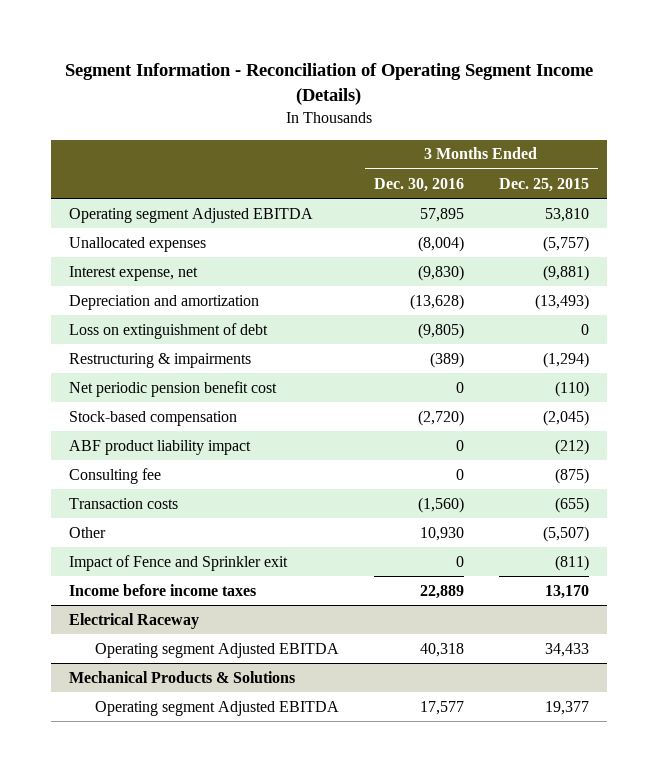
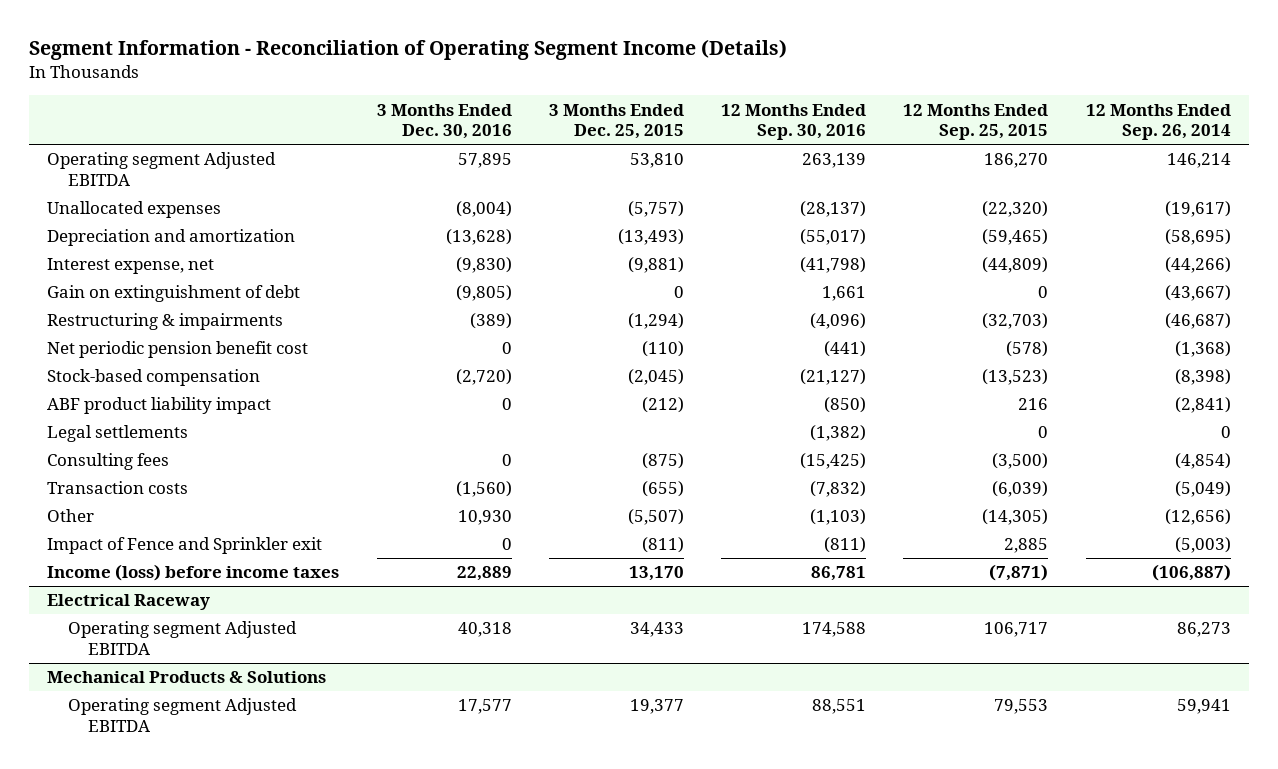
none -> [721,103,867,141] 12 Months Ended Sep. 30, 2016
none -> [903,103,1049,141] 12 Months Ended Sep. 25, 2015
none -> [1085,103,1231,141] 12 Months Ended Sep. 26, 2014
[68,265,198,281] Interest expense, net -> [47,258,215,275] Interest expense, net
[68,322,268,339] Loss on extinguishment of debt -> [47,285,301,303] Gain on extinguishment of debt
none -> [47,425,189,443] Legal settlements
[68,467,161,484] Consulting fee -> [47,453,170,471] Consulting fees
[68,583,256,596] Income before income taxes -> [47,564,340,582] Income (loss) before income taxes

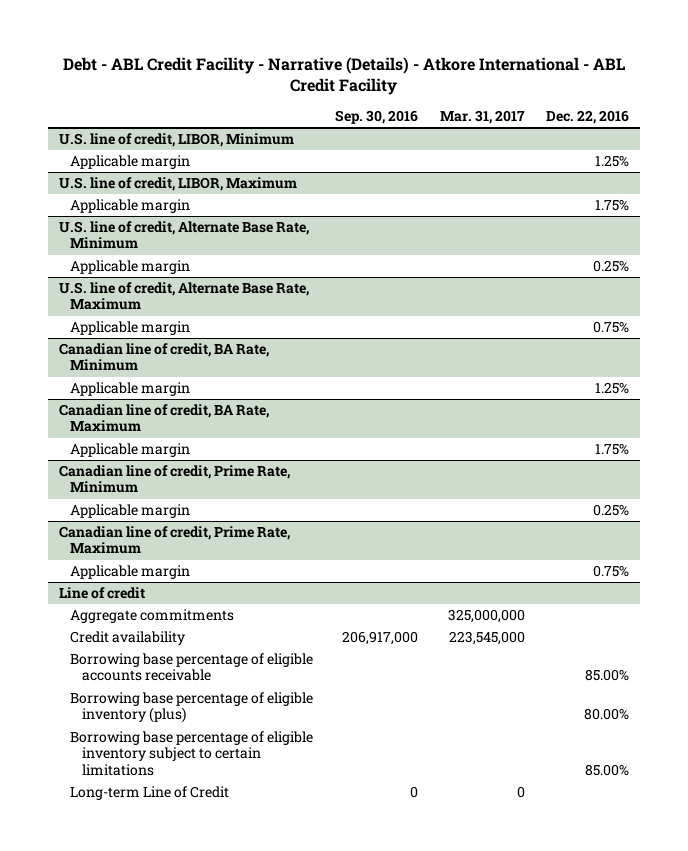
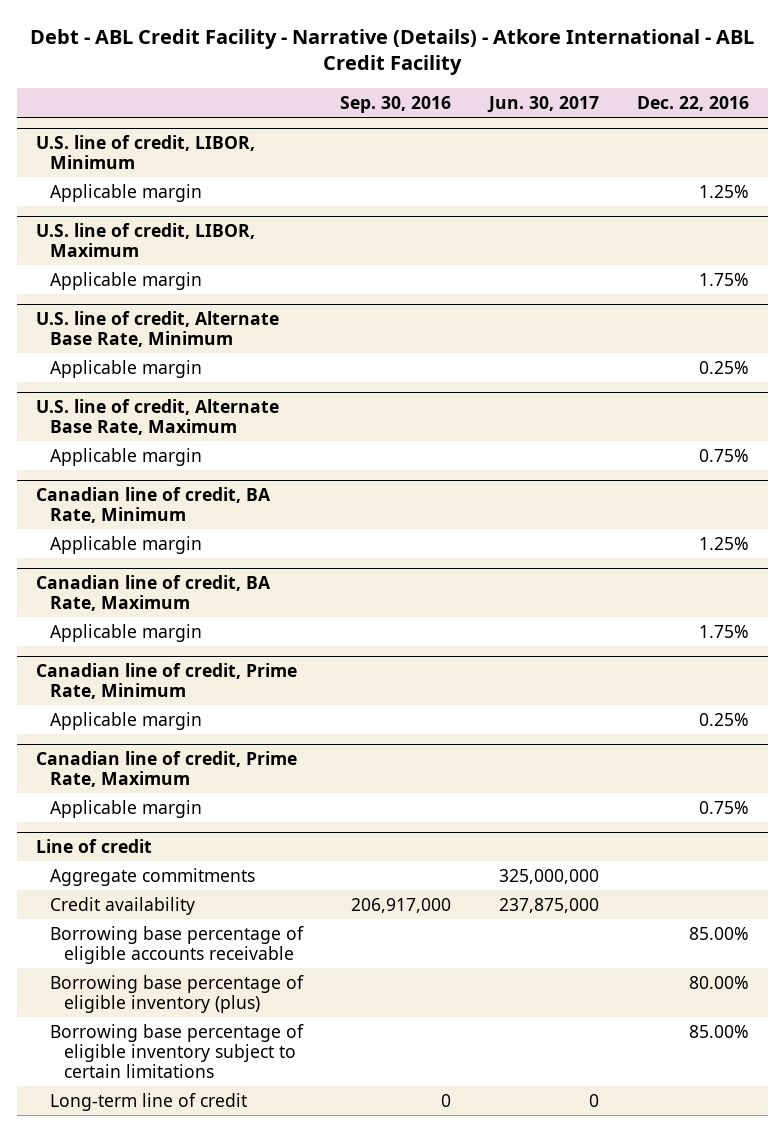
[439,110,525,125] Mar. 31, 2017 -> none
none -> [487,95,600,113] Jun. 30, 2017
[70,786,230,801] Long-term Line of Credit -> [49,1092,247,1111] Long-term line of credit

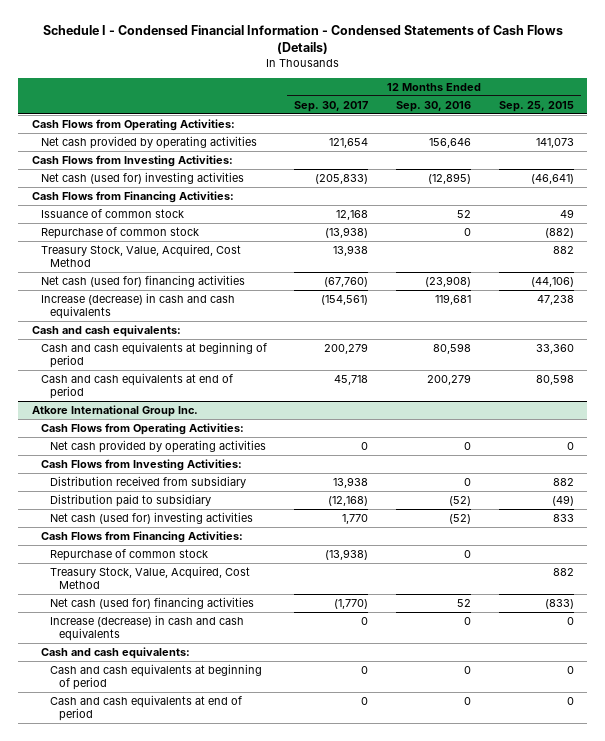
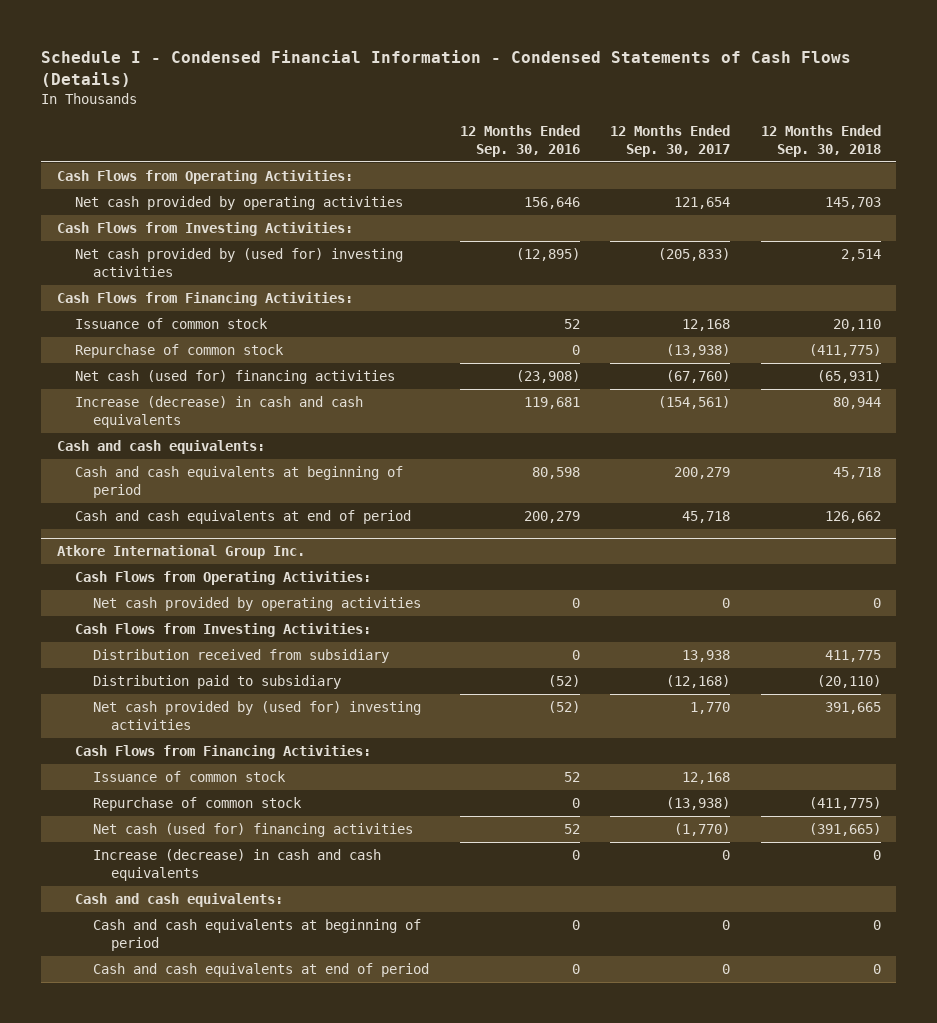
[498,100,574,112] Sep. 25, 2015 -> none
none -> [760,125,881,158] 12 Months Ended Sep. 30, 2018
[40,171,244,184] Net cash (used for) investing activities -> [74,247,403,277] Net cash provided by (used for) investing activities
[40,243,241,268] Treasury Stock, Value, Acquired, Cost Method -> none
[49,511,253,524] Net cash (used for) investing activities -> [93,700,422,730] Net cash provided by (used for) investing activities
none -> [93,770,287,782] Issuance of common stock
[49,565,250,590] Treasury Stock, Value, Acquired, Cost Method -> none

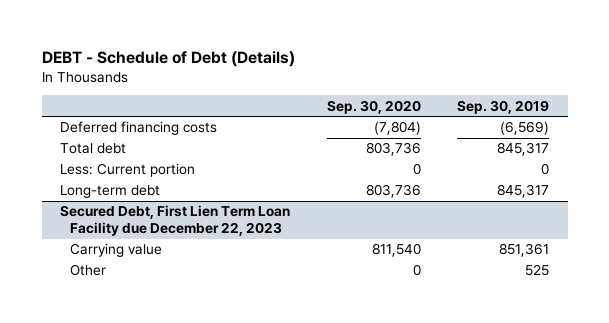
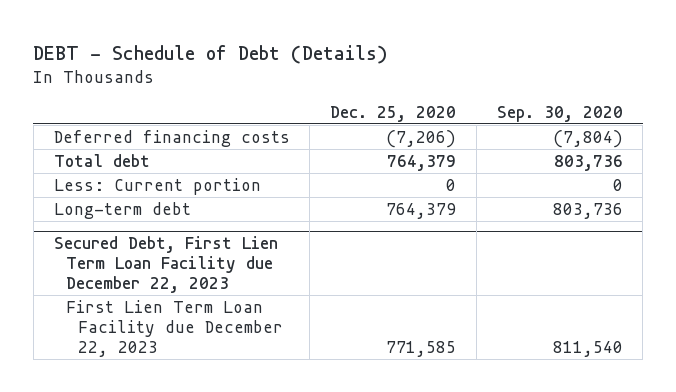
[457,99,550,114] Sep. 30, 2019 -> none
none -> [330,105,457,122] Dec. 25, 2020
[70,264,107,277] Other -> none
[70,243,163,258] Carrying value -> [65,299,284,357] First Lien Term Loan Facility due December 22, 2023

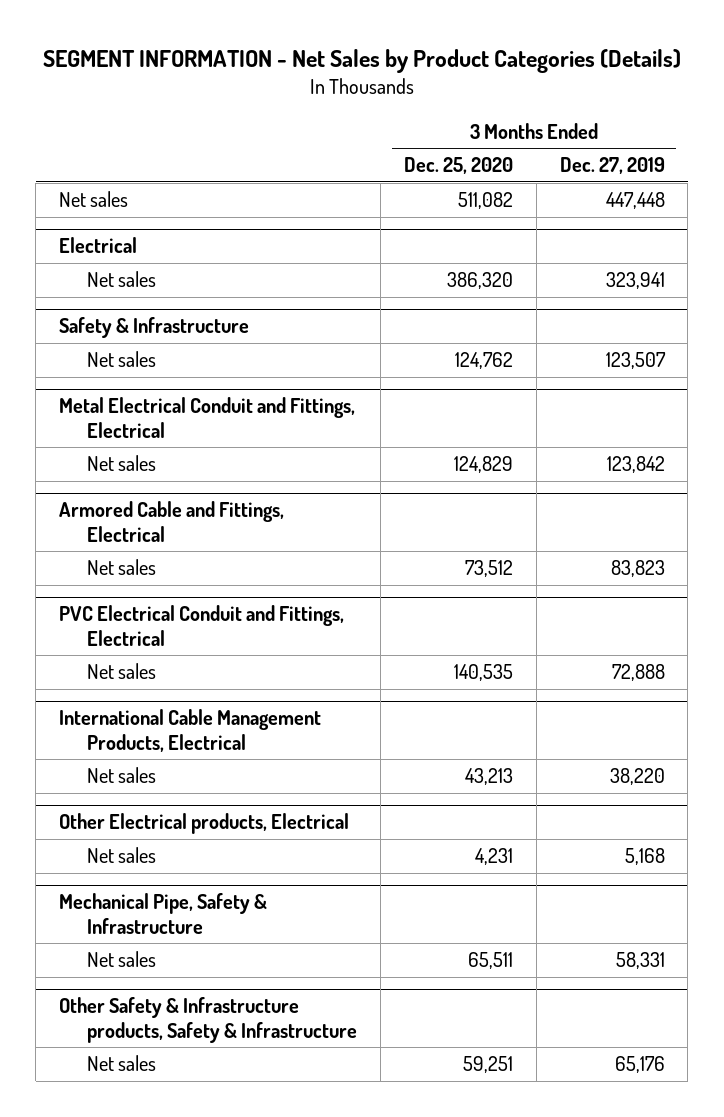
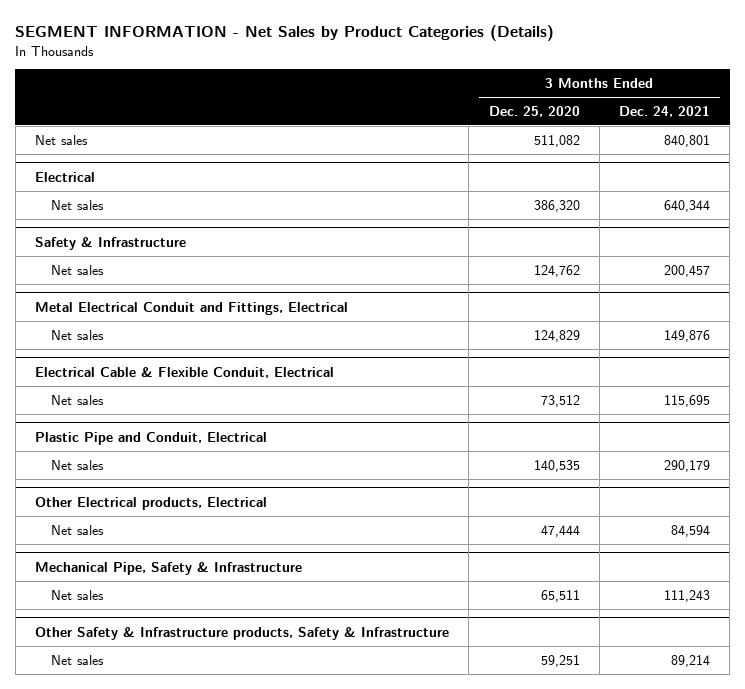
[559,157,665,175] Dec. 27, 2019 -> none
none -> [618,105,710,117] Dec. 24, 2021
[59,501,285,542] Armored Cable and Fittings, Electrical -> none
none -> [35,366,335,378] Electrical Cable & Flexible Conduit, Electrical
[59,605,345,646] PVC Electrical Conduit and Fittings, Electrical -> none
none -> [35,431,268,445] Plastic Pipe and Conduit, Electrical
[59,709,322,752] International Cable Management Products, Electrical -> none
[87,767,157,784] Net sales -> none
[474,848,513,866] 4,231 -> [540,524,580,537] 47,444

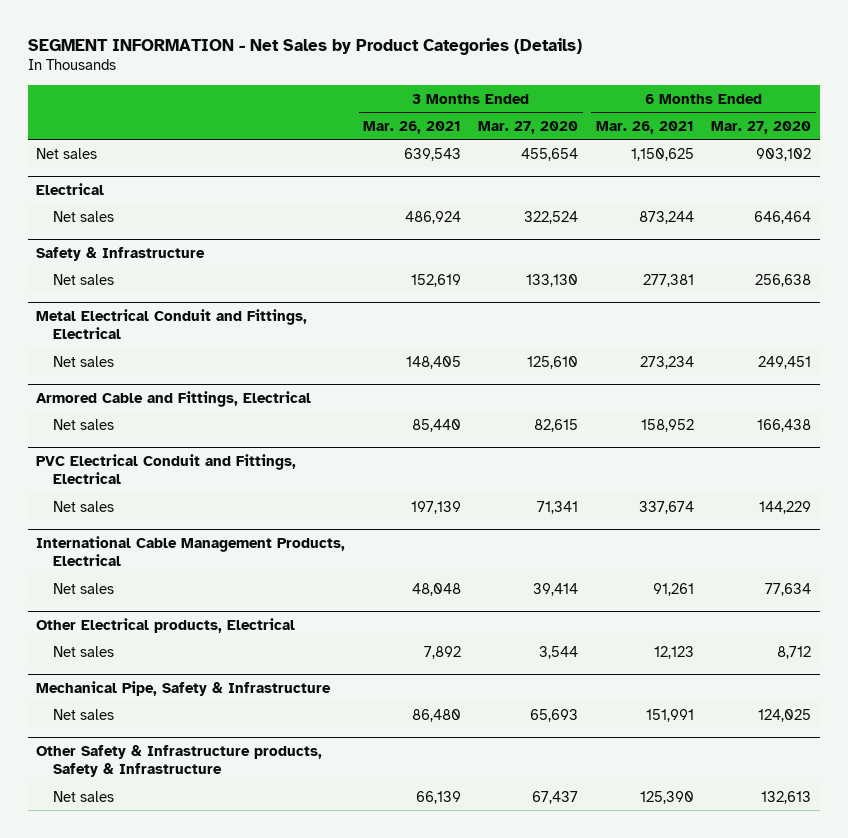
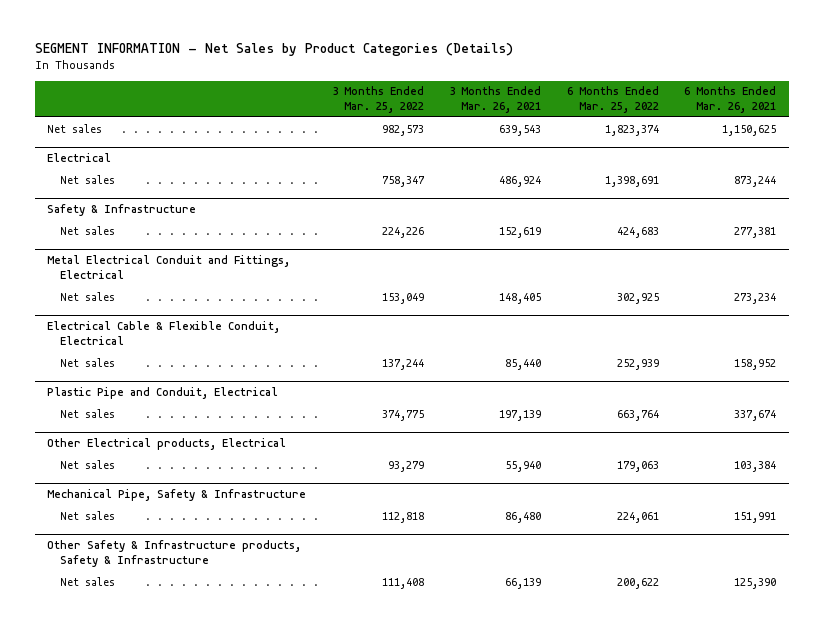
[478,120,579,134] Mar. 27, 2020 -> none
[711,120,812,134] Mar. 27, 2020 -> none
none -> [331,86,424,114] 3 Months Ended Mar. 25, 2022
none -> [566,86,659,114] 6 Months Ended Mar. 25, 2022
[36,390,312,407] Armored Cable and Fittings, Electrical -> none
none -> [47,321,281,345] Electrical Cable & Flexible Conduit, Electrical
[36,453,297,485] PVC Electrical Conduit and Fittings, Electrical -> none
none -> [47,387,279,400] Plastic Pipe and Conduit, Electrical
[36,535,346,567] International Cable Management Products, Electrical -> none
[53,582,115,594] Net sales -> none
[423,645,461,659] 7,892 -> [505,460,542,472] 55,940
[653,645,694,659] 12,123 -> [734,460,777,472] 103,384

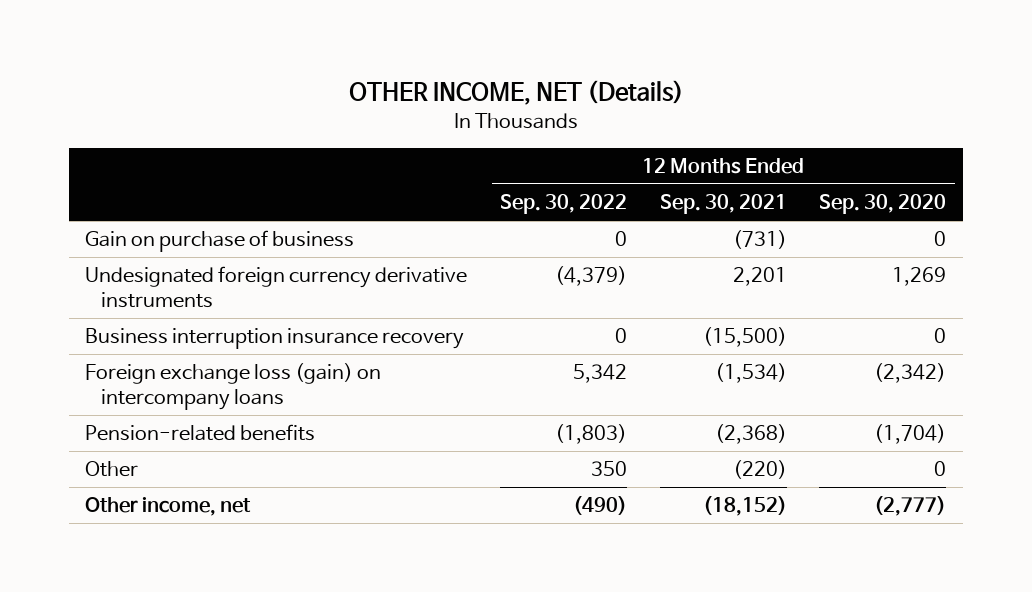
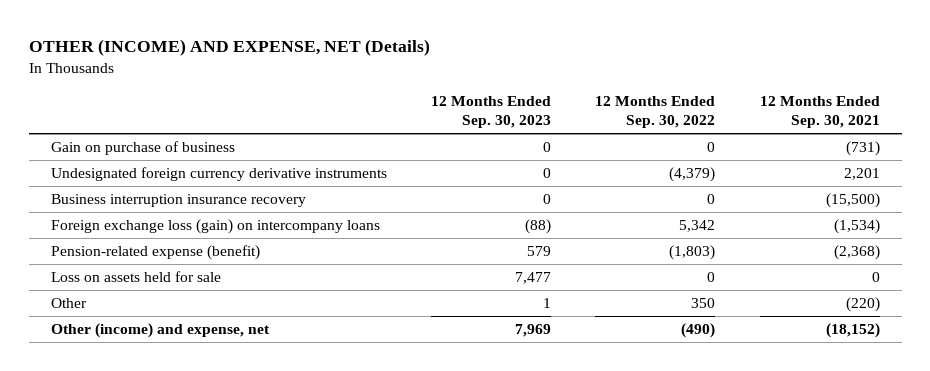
[348,80,684,106] OTHER INCOME, NET (Details) -> [28,39,430,57] OTHER (INCOME) AND EXPENSE, NET (Details)
[819,194,947,215] Sep. 30, 2020 -> none
none -> [431,96,552,129] 12 Months Ended Sep. 30, 2023
[85,424,316,442] Pension-related benefits -> [50,244,260,260] Pension-related expense (benefit)
none -> [50,270,221,282] Loss on assets held for sale
[85,497,252,517] Other income, net -> [50,322,270,338] Other (income) and expense, net

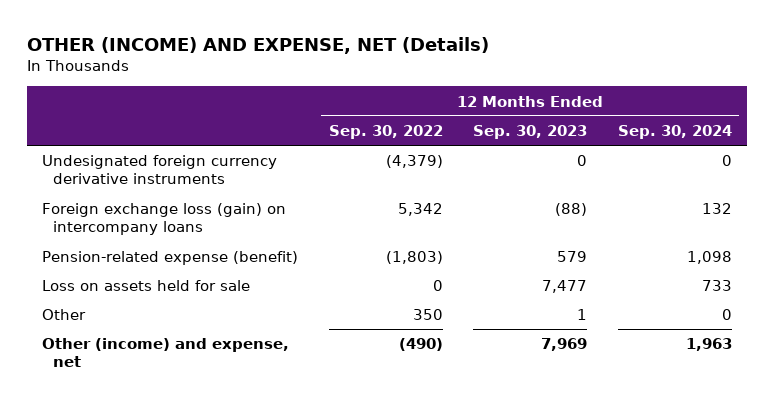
[759,96,880,129] 12 Months Ended Sep. 30, 2021 -> none
none -> [617,125,732,140] Sep. 30, 2024
[50,140,235,155] Gain on purchase of business -> none
[50,193,306,207] Business interruption insurance recovery -> none

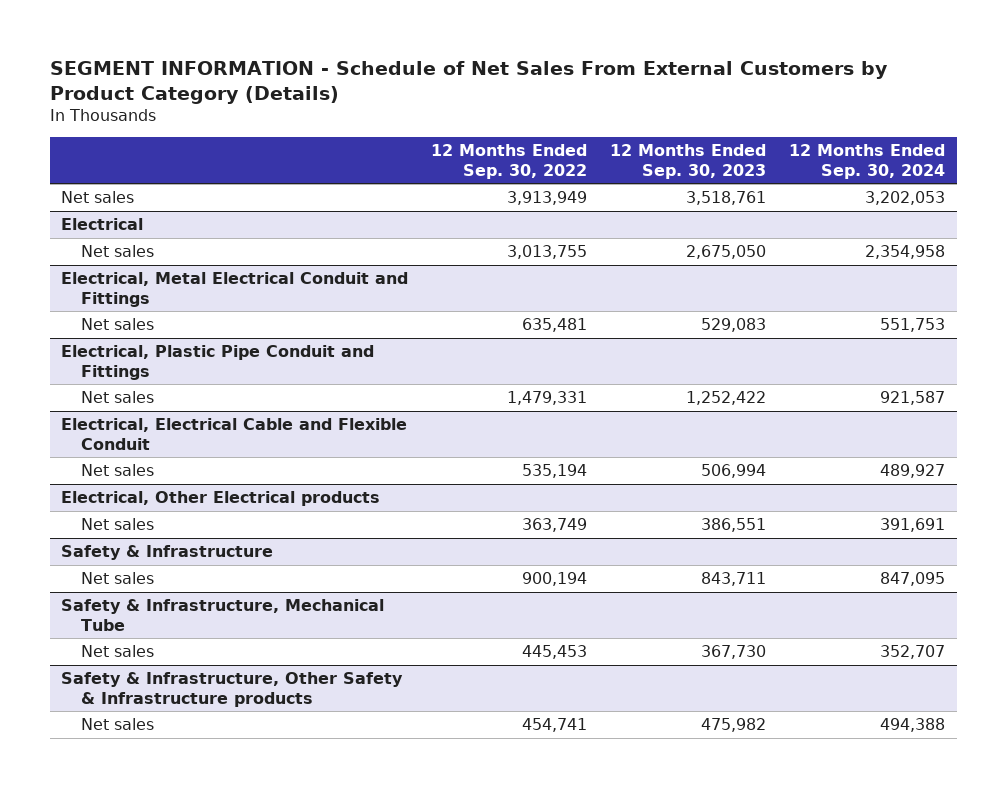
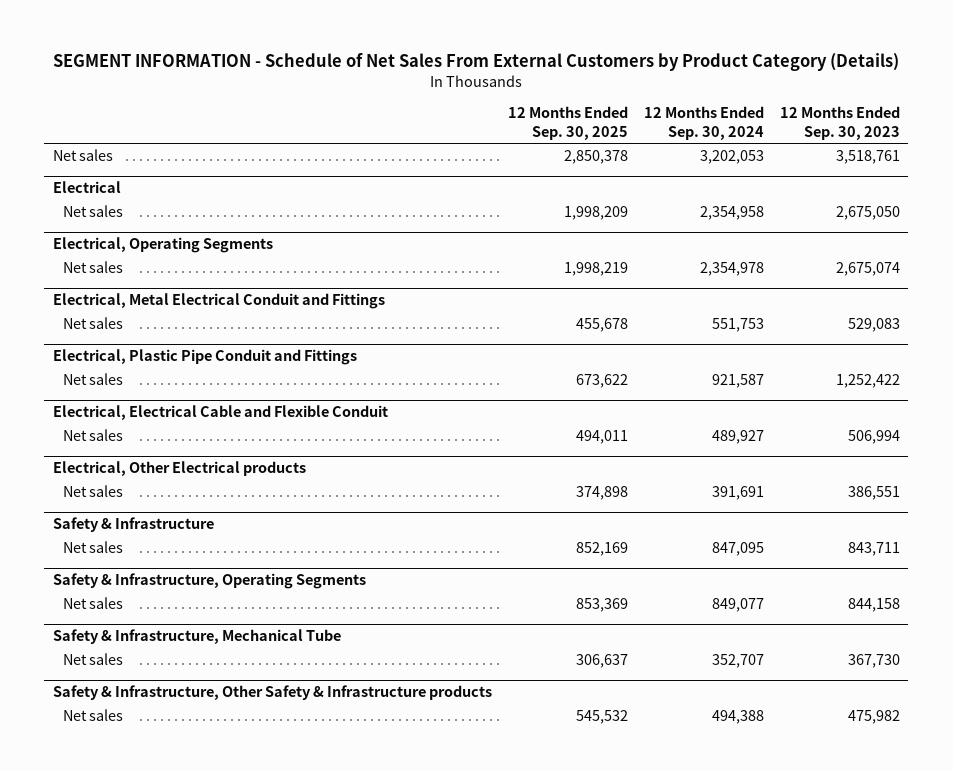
[431,144,588,179] 12 Months Ended Sep. 30, 2022 -> none
none -> [507,106,628,140] 12 Months Ended Sep. 30, 2025
none -> [52,237,273,254] Electrical, Operating Segments
none -> [63,260,124,273] Net sales
none -> [52,573,366,590] Safety & Infrastructure, Operating Segments
none -> [63,596,124,609] Net sales

